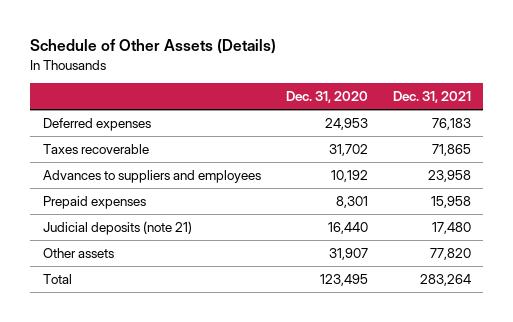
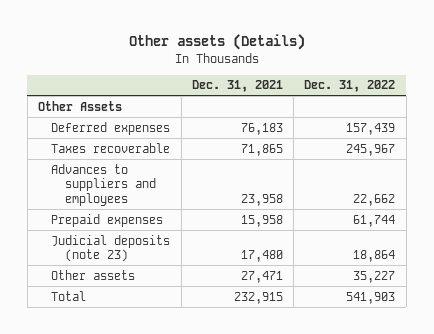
[30,39,277,55] Schedule of Other Assets (Details) -> [128,34,305,51] Other assets (Details)
[285,91,368,104] Dec. 31, 2020 -> none
none -> [304,80,396,93] Dec. 31, 2022
none -> [38,100,123,111] Other Assets
[42,220,192,235] Judicial deposits (note 21) -> [51,234,171,263] Judicial deposits (note 23)
[429,247,471,260] 77,820 -> [240,270,283,283] 27,471
[419,273,471,286] 283,264 -> [233,291,283,304] 232,915

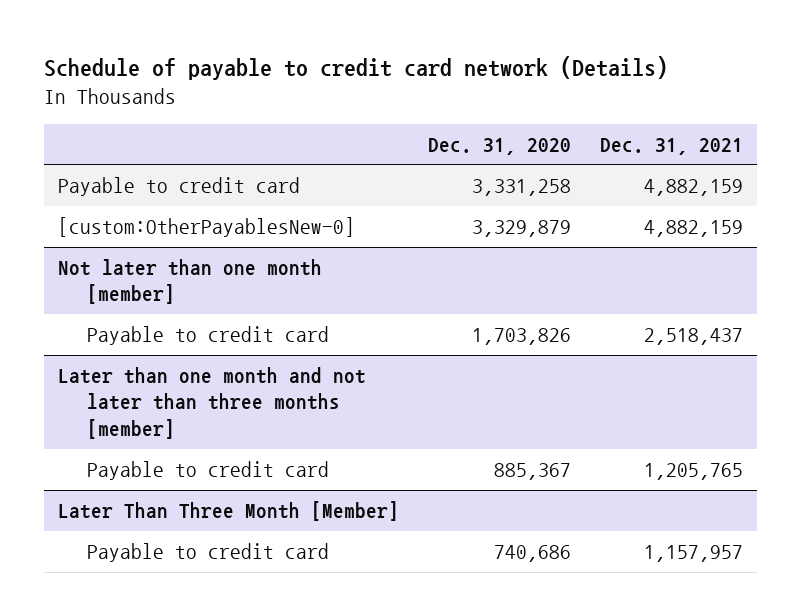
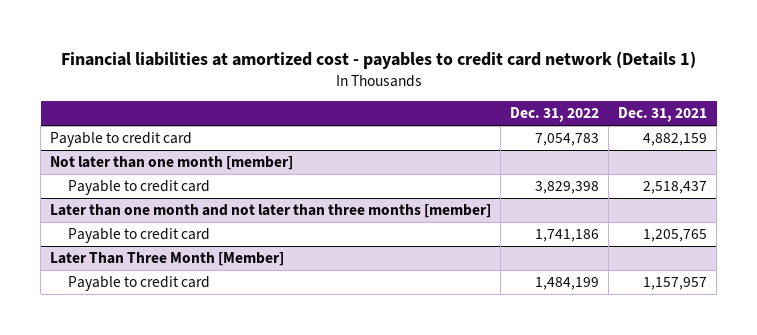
[43,56,668,81] Schedule of payable to credit card network (Details) -> [60,50,696,69] Financial liabilities at amortized cost - payables to credit card network (Details 1)
[428,137,572,155] Dec. 31, 2020 -> none
none -> [510,107,600,123] Dec. 31, 2022
[58,216,356,237] [custom:OtherPayablesNew-0] -> none

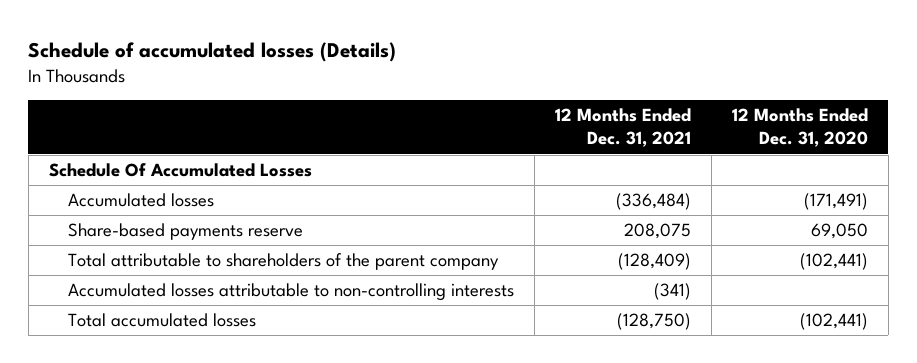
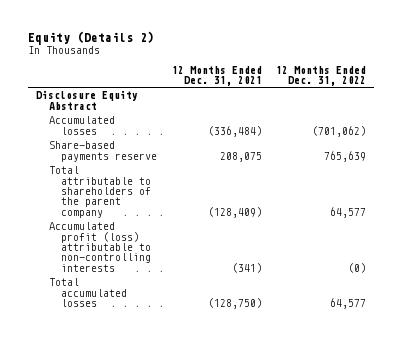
[28,41,397,62] Schedule of accumulated losses (Details) -> [28,31,155,46] Equity (Details 2)
[732,108,869,148] 12 Months Ended Dec. 31, 2020 -> none
none -> [276,65,367,87] 12 Months Ended Dec. 31, 2022
[48,163,312,178] Schedule Of Accumulated Losses -> [35,90,138,110] Disclosure Equity Abstract
[68,283,515,302] Accumulated losses attributable to non-controlling interests -> [48,222,152,272] Accumulated profit (loss) attributable to non-controlling interests

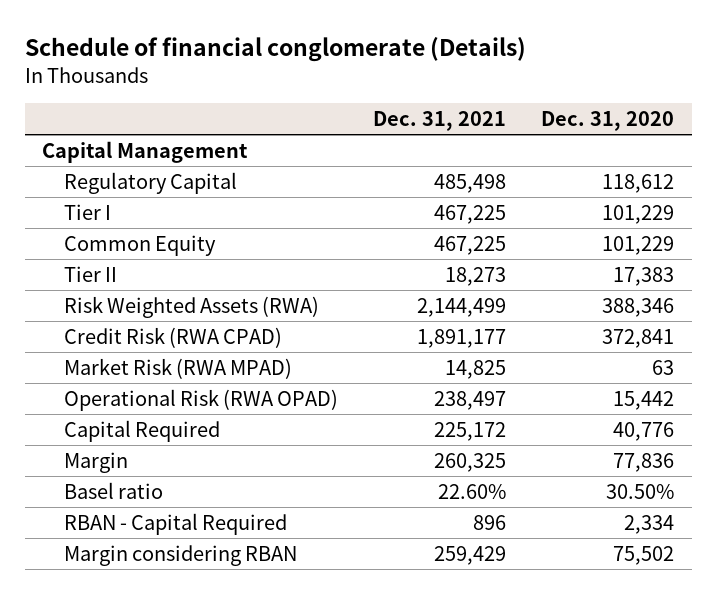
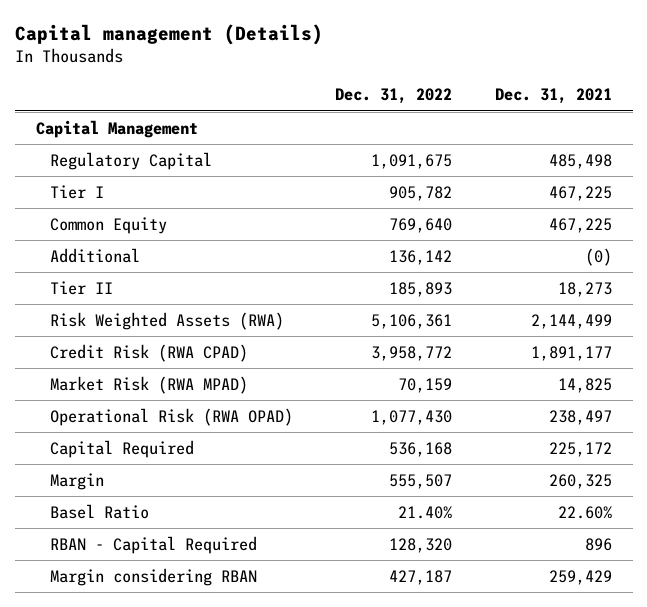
[24,36,526,62] Schedule of financial conglomerate (Details) -> [14,23,323,45] Capital management (Details)
[541,111,675,132] Dec. 31, 2020 -> none
none -> [335,88,453,105] Dec. 31, 2022
none -> [50,247,141,263] Additional
[64,481,164,499] Basel ratio -> [50,503,150,519] Basel Ratio

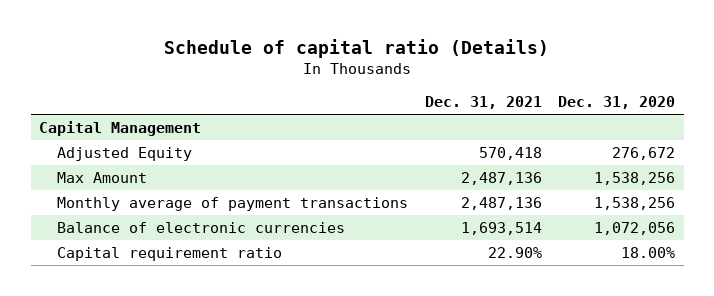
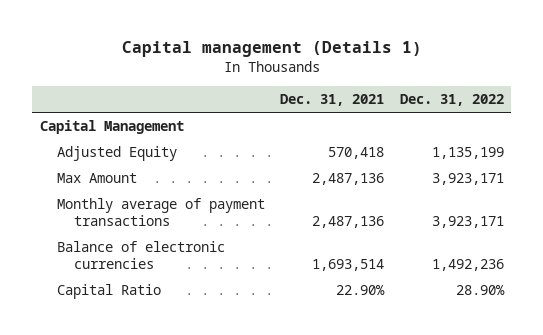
[164,38,550,58] Schedule of capital ratio (Details) -> [121,41,422,58] Capital management (Details 1)
[558,96,676,110] Dec. 31, 2020 -> none
none -> [399,93,504,106] Dec. 31, 2022
[56,246,282,261] Capital requirement ratio -> [56,284,161,300] Capital Ratio

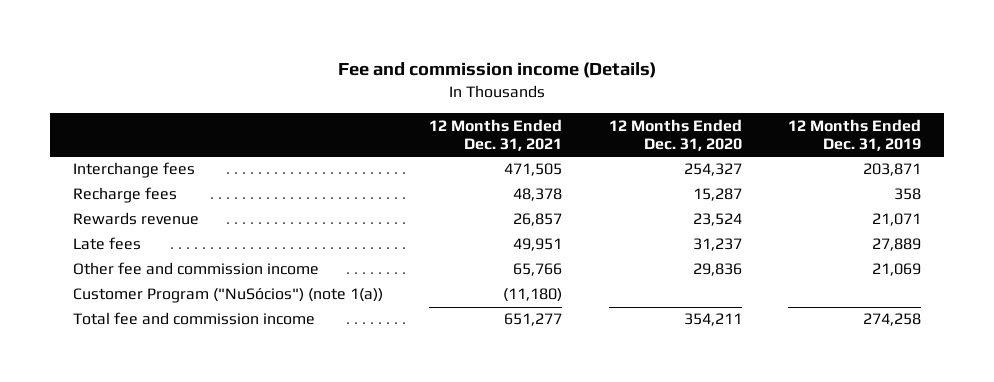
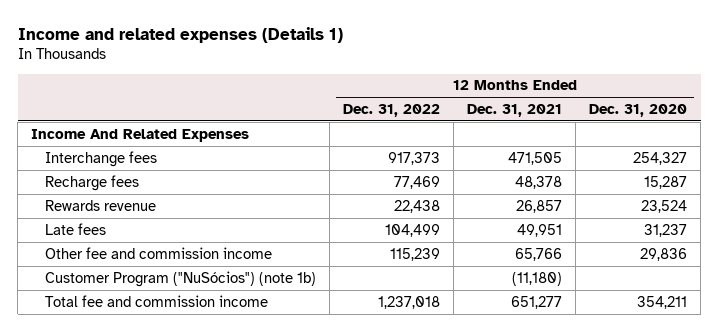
[338,62,657,79] Fee and commission income (Details) -> [17,27,343,44] Income and related expenses (Details 1)
[787,118,921,152] 12 Months Ended Dec. 31, 2019 -> none
none -> [342,103,440,117] Dec. 31, 2022
none -> [31,128,250,142] Income And Related Expenses
[73,288,384,304] Customer Program ("NuSócios") (note 1(a)) -> [44,270,316,287] Customer Program ("NuSócios") (note 1b)

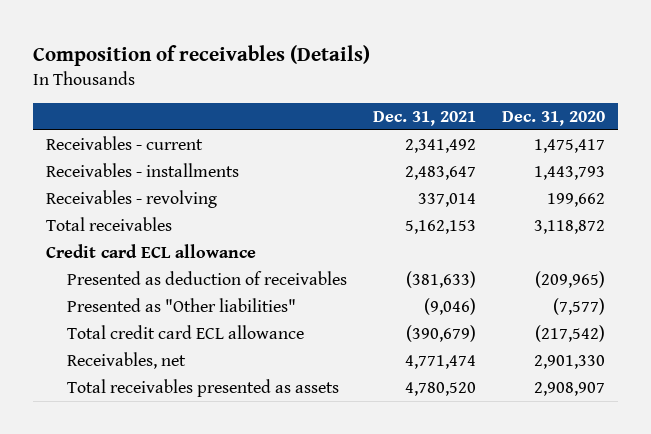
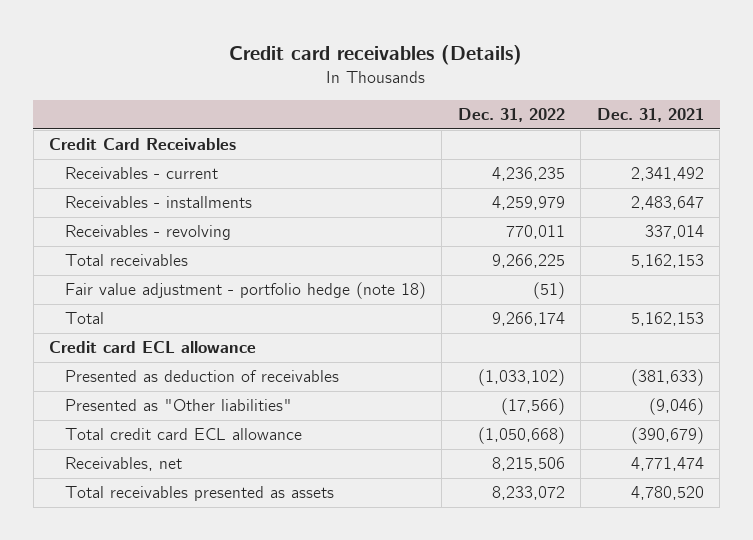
[33,44,371,66] Composition of receivables (Details) -> [229,44,523,65] Credit card receivables (Details)
[501,110,605,126] Dec. 31, 2020 -> none
none -> [457,108,565,123] Dec. 31, 2022
none -> [49,138,237,151] Credit Card Receivables
none -> [64,282,426,300] Fair value adjustment - portfolio hedge (note 18)
none -> [64,312,104,325] Total

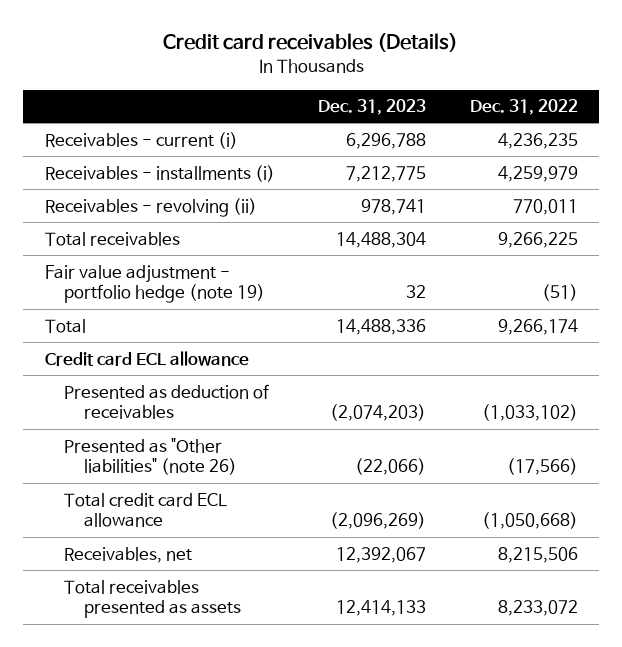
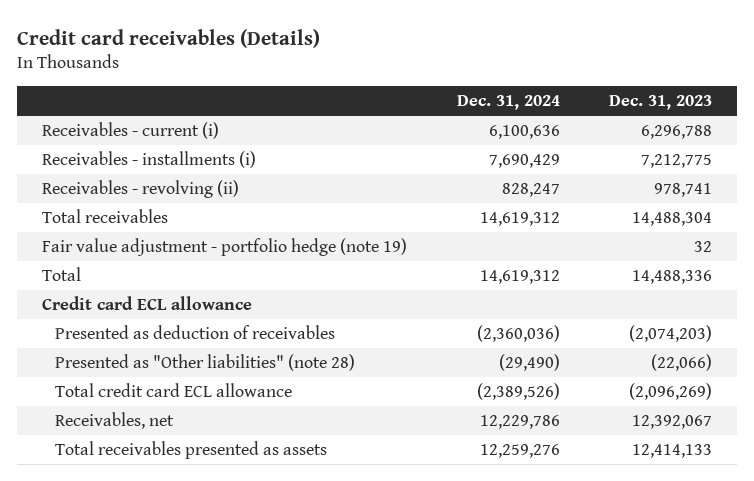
[469,99,578,116] Dec. 31, 2022 -> none
none -> [456,95,560,111] Dec. 31, 2024
[64,437,237,476] Presented as "Other liabilities" (note 26) -> [55,354,356,372] Presented as "Other liabilities" (note 28)

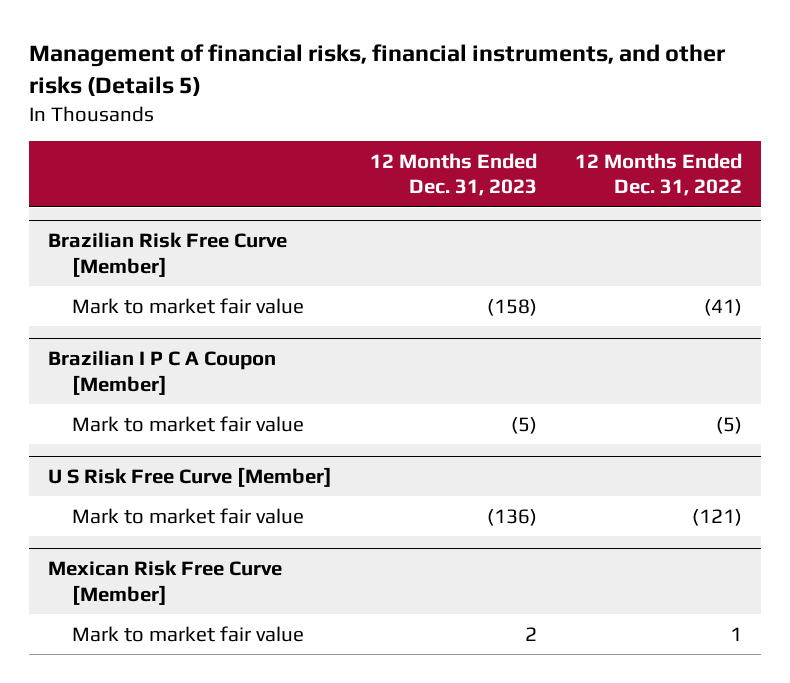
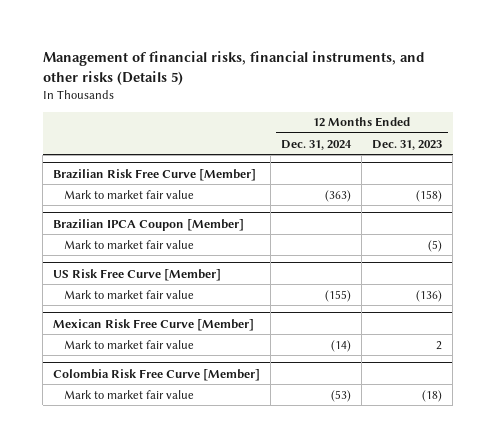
[575,152,743,197] 12 Months Ended Dec. 31, 2022 -> none
none -> [281,139,353,150] Dec. 31, 2024
[47,350,276,395] Brazilian I P C A Coupon [Member] -> [53,218,245,231] Brazilian IPCA Coupon [Member]
[47,467,332,488] U S Risk Free Curve [Member] -> [53,268,222,281] US Risk Free Curve [Member]
none -> [53,368,261,381] Colombia Risk Free Curve [Member]
none -> [63,389,194,399] Mark to market fair value

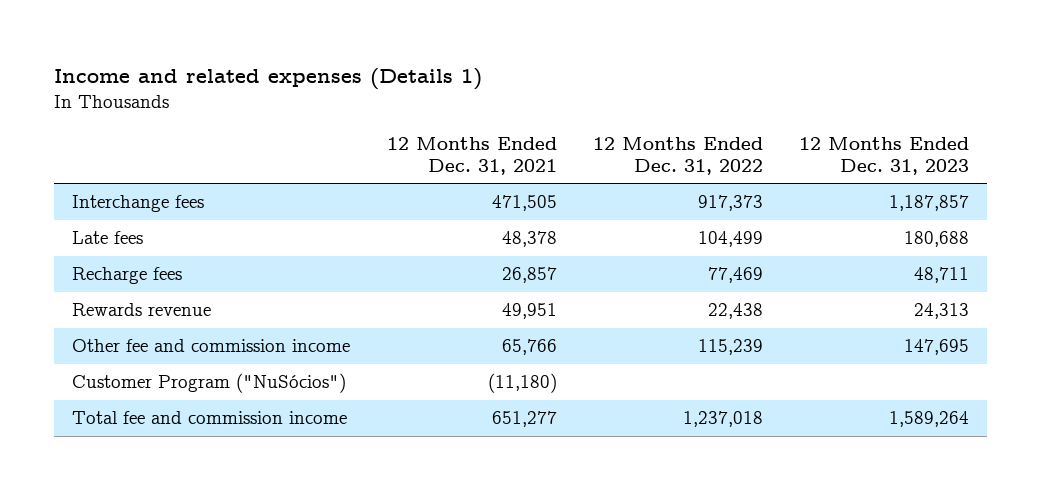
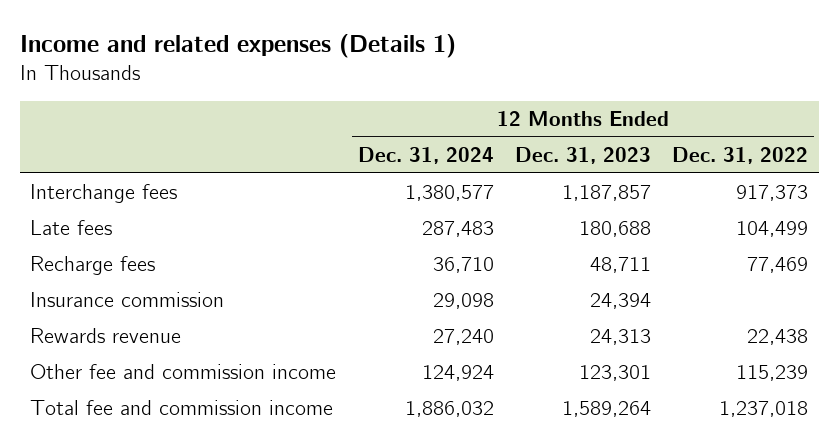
[386,137,557,175] 12 Months Ended Dec. 31, 2021 -> none
none -> [357,146,494,164] Dec. 31, 2024
none -> [30,292,225,308] Insurance commission
[72,373,347,394] Customer Program ("NuSócios") -> none
[904,339,970,356] 147,695 -> [578,365,651,382] 123,301

